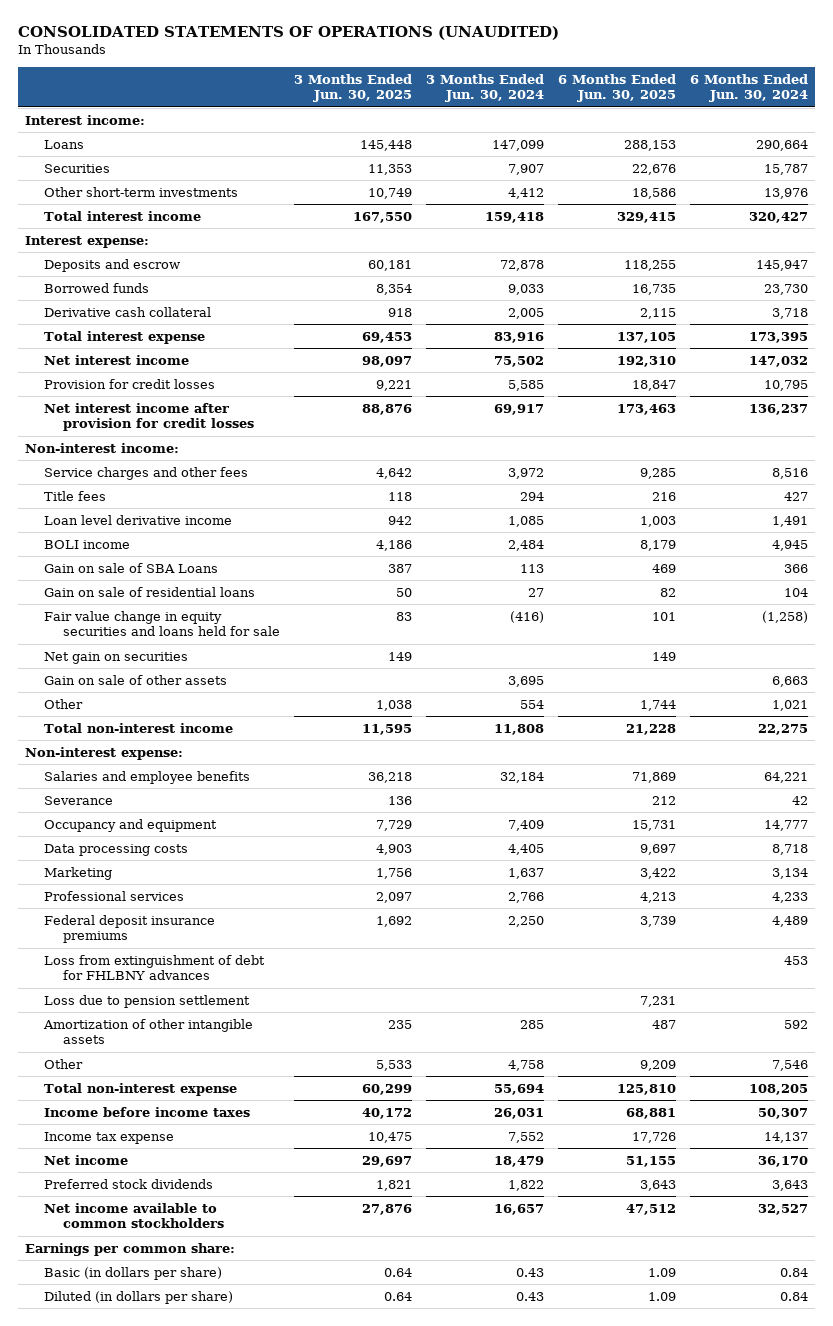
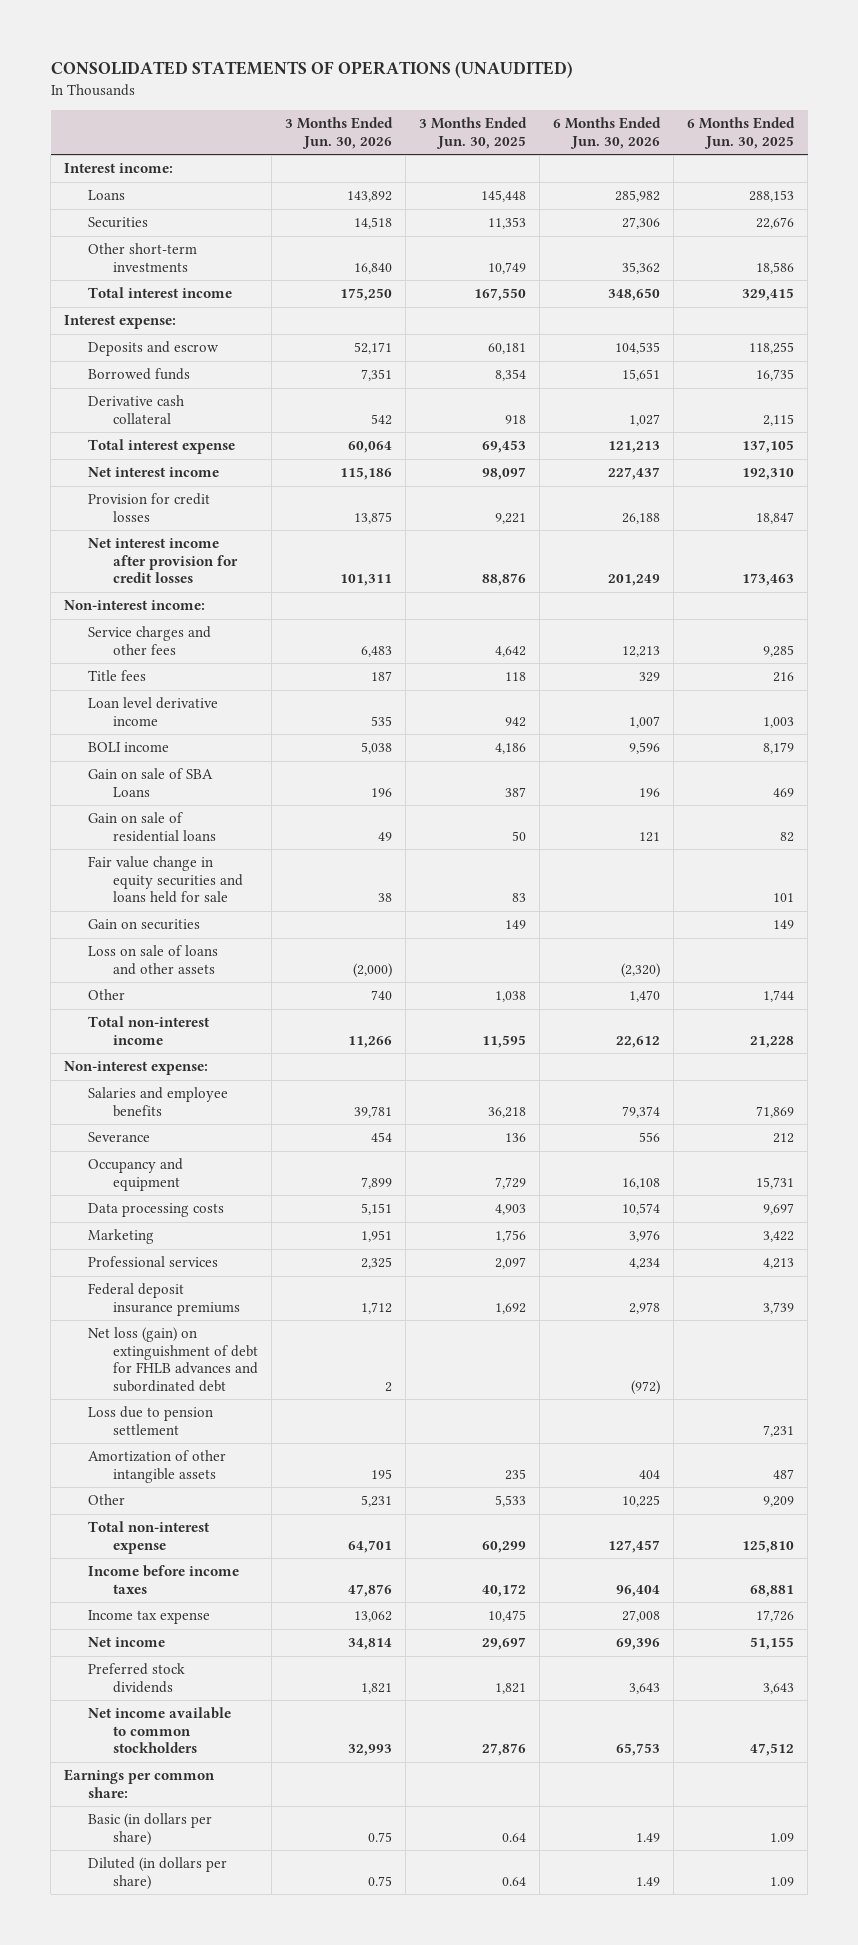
[426,73,545,103] 3 Months Ended Jun. 30, 2024 -> none
[689,73,808,103] 6 Months Ended Jun. 30, 2024 -> none
none -> [284,117,393,149] 3 Months Ended Jun. 30, 2026
none -> [553,117,662,149] 6 Months Ended Jun. 30, 2026
[43,651,188,664] Net gain on securities -> [88,919,201,931] Gain on securities
[43,674,227,685] Gain on sale of other assets -> [88,945,219,975] Loss on sale of loans and other assets
[43,954,265,981] Loss from extinguishment of debt for FHLBNY advances -> [88,1327,258,1392] Net loss (gain) on extinguishment of debt for FHLB advances and subordinated debt

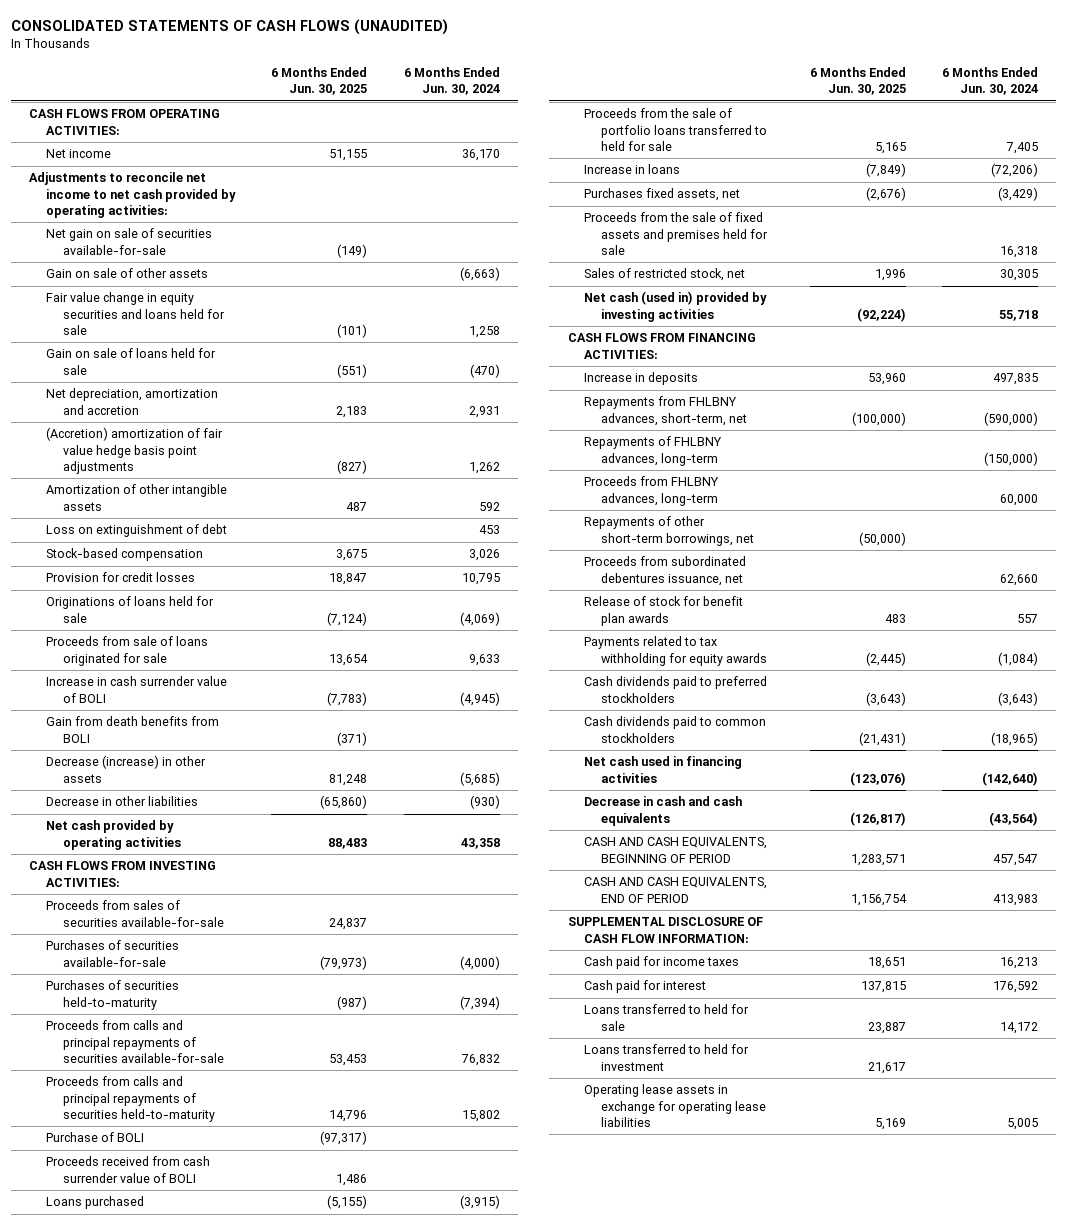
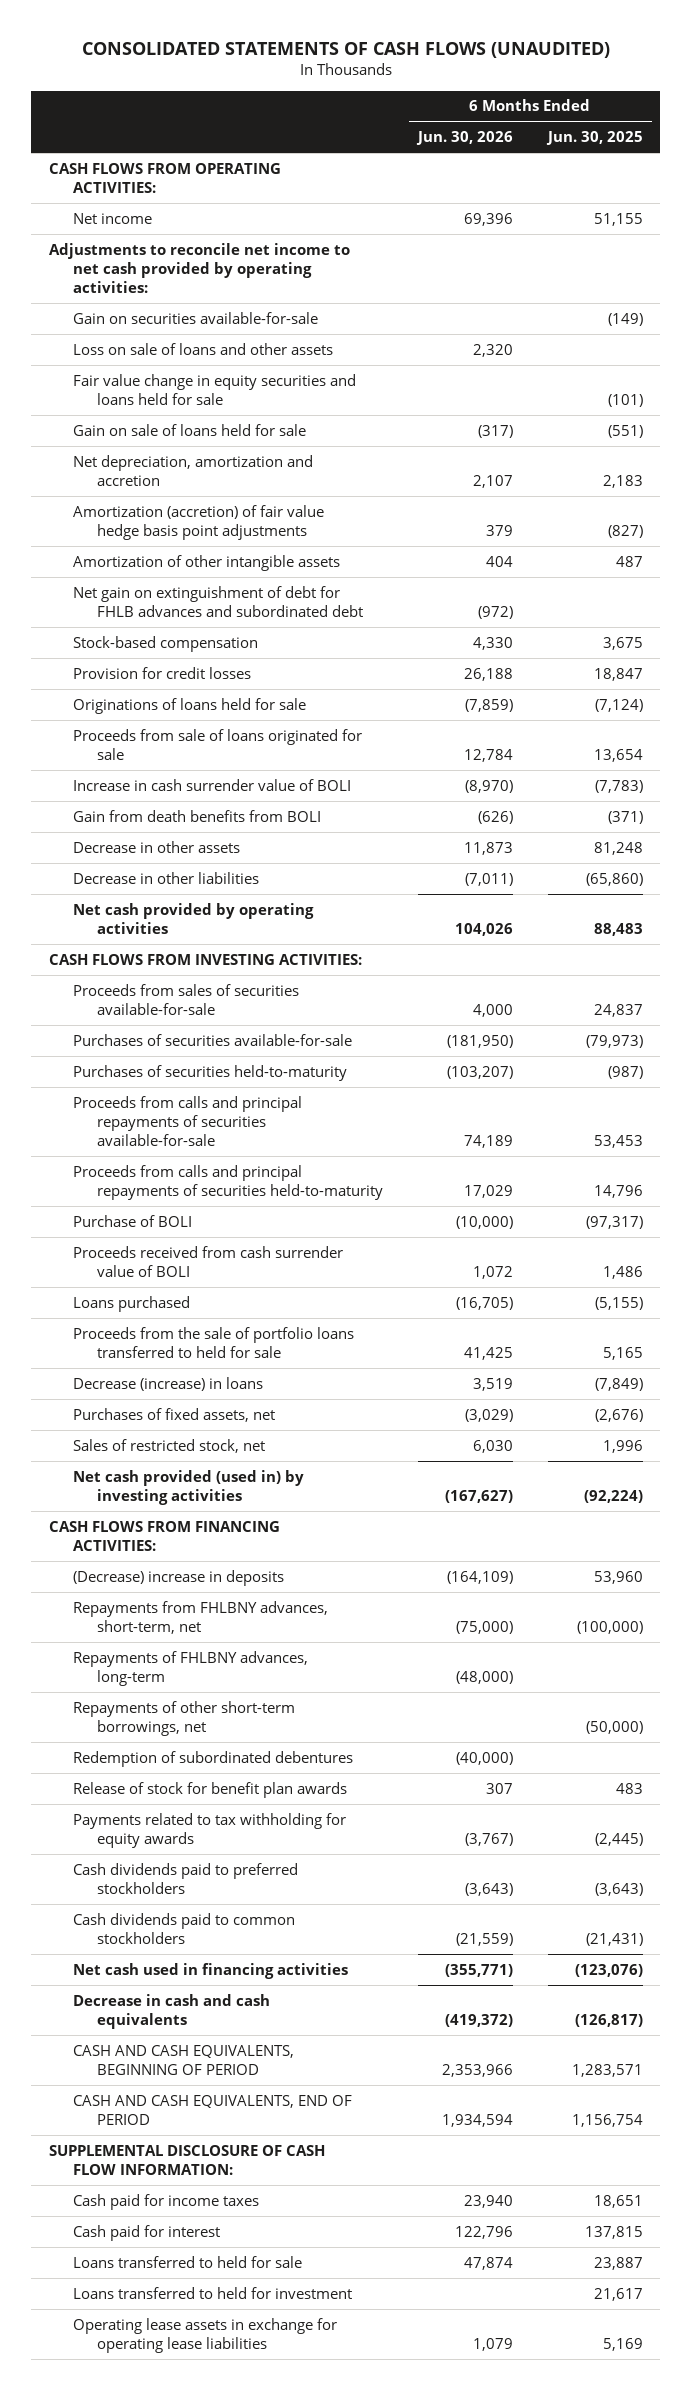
[403,66,500,96] 6 Months Ended Jun. 30, 2024 -> none
none -> [416,131,514,146] Jun. 30, 2026
[46,228,213,255] Net gain on sale of securities available-for-sale -> [72,311,318,324] Gain on securities available-for-sale
[46,268,209,279] Gain on sale of other assets -> [72,342,333,355] Loss on sale of loans and other assets
[46,427,224,474] (Accretion) amortization of fair value hedge basis point adjustments -> [72,504,324,540] Amortization (accretion) of fair value hedge basis point adjustments
[46,524,228,538] Loss on extinguishment of debt -> [72,585,364,617] Net gain on extinguishment of debt for FHLB advances and subordinated debt
[46,755,207,783] Decrease (increase) in other assets -> [72,840,240,853] Decrease in other assets
[584,212,769,255] Proceeds from the sale of fixed assets and premises held for sale -> none
[584,164,681,175] Increase in loans -> [72,1376,263,1391] Decrease (increase) in loans
[584,188,741,202] Purchases fixed assets, net -> [72,1407,275,1422] Purchases of fixed assets, net
[584,291,768,322] Net cash (used in) provided by investing activities -> [72,1469,304,1505] Net cash provided (used in) by investing activities
[584,372,699,386] Increase in deposits -> [72,1569,284,1586] (Decrease) increase in deposits
[584,476,720,506] Proceeds from FHLBNY advances, long-term -> none
[584,556,747,586] Proceeds from subordinated debentures issuance, net -> none
none -> [72,1750,353,1767] Redemption of subordinated debentures

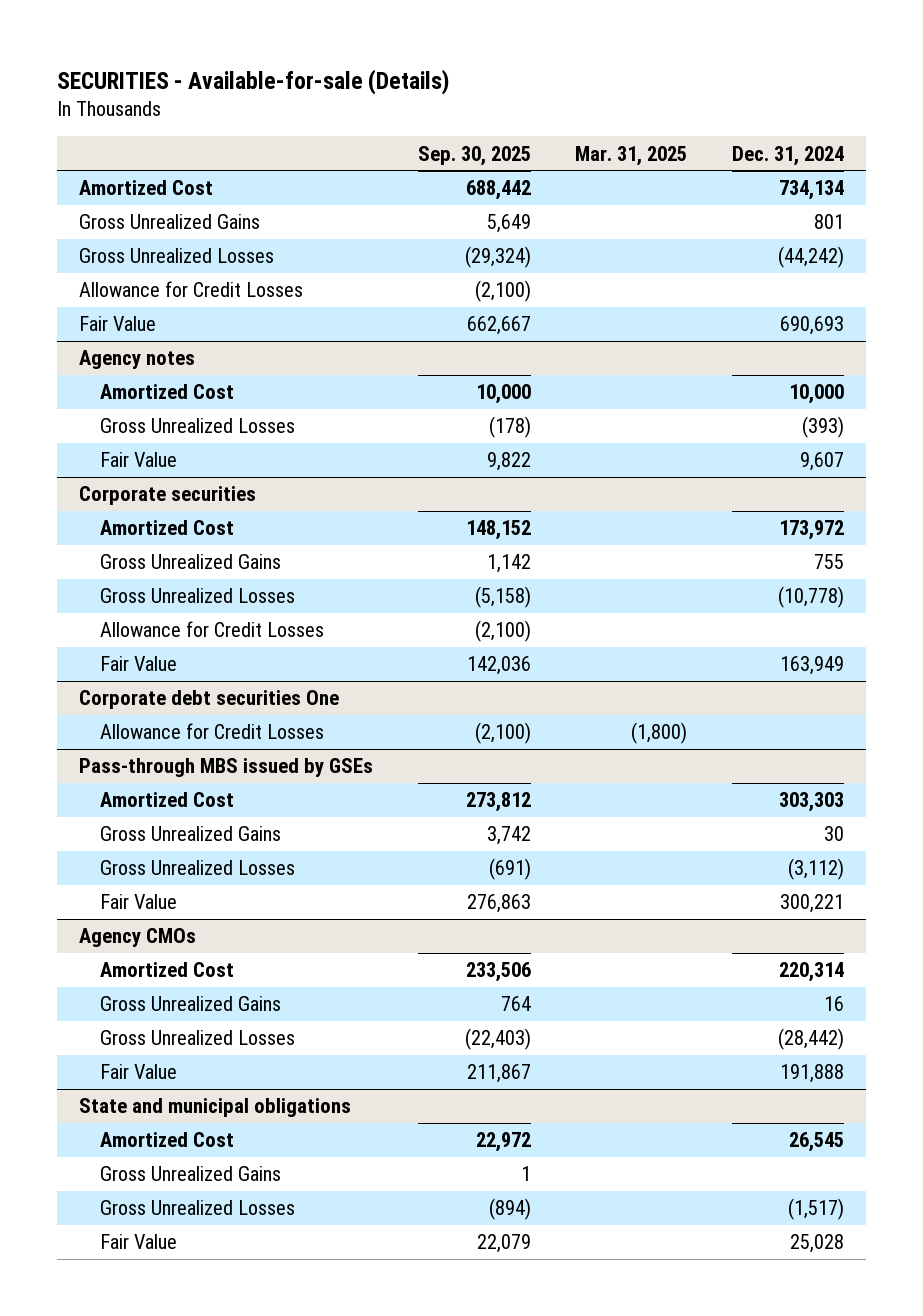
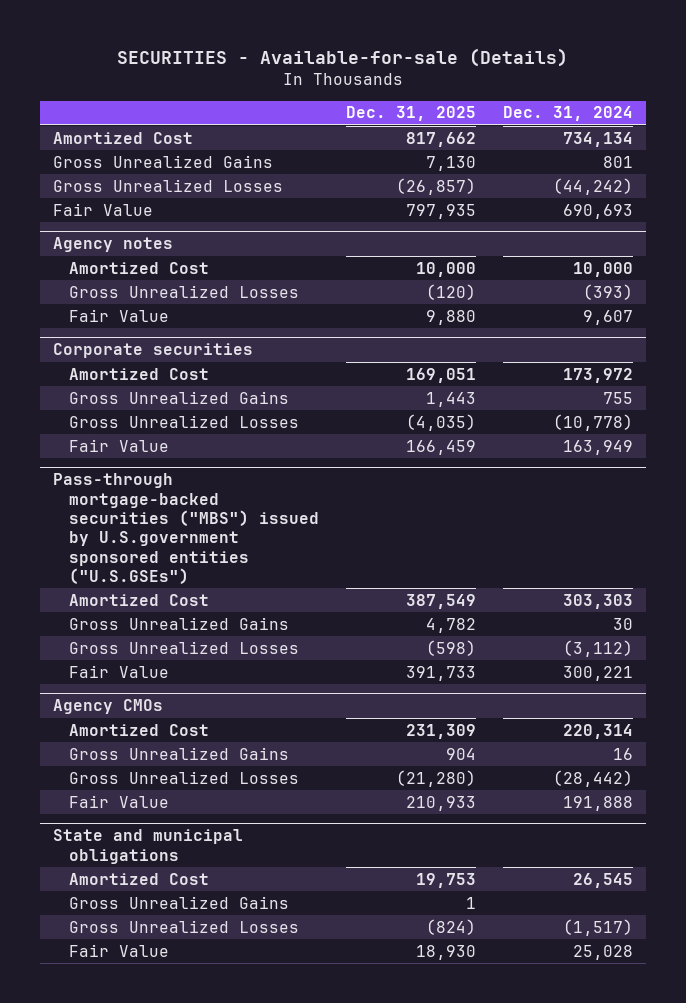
[417,145,531,166] Sep. 30, 2025 -> none
[575,145,688,166] Mar. 31, 2025 -> none
none -> [346,106,477,122] Dec. 31, 2025
[79,281,304,298] Allowance for Credit Losses -> none
[99,621,324,638] Allowance for Credit Losses -> none
[79,690,340,710] Corporate debt securities One -> none
[99,723,324,740] Allowance for Credit Losses -> none
[79,758,374,778] Pass-through MBS issued by GSEs -> [53,473,320,585] Pass-through mortgage-backed securities ("MBS") issued by U.S.government sponsored entities ("U.S.GSEs")

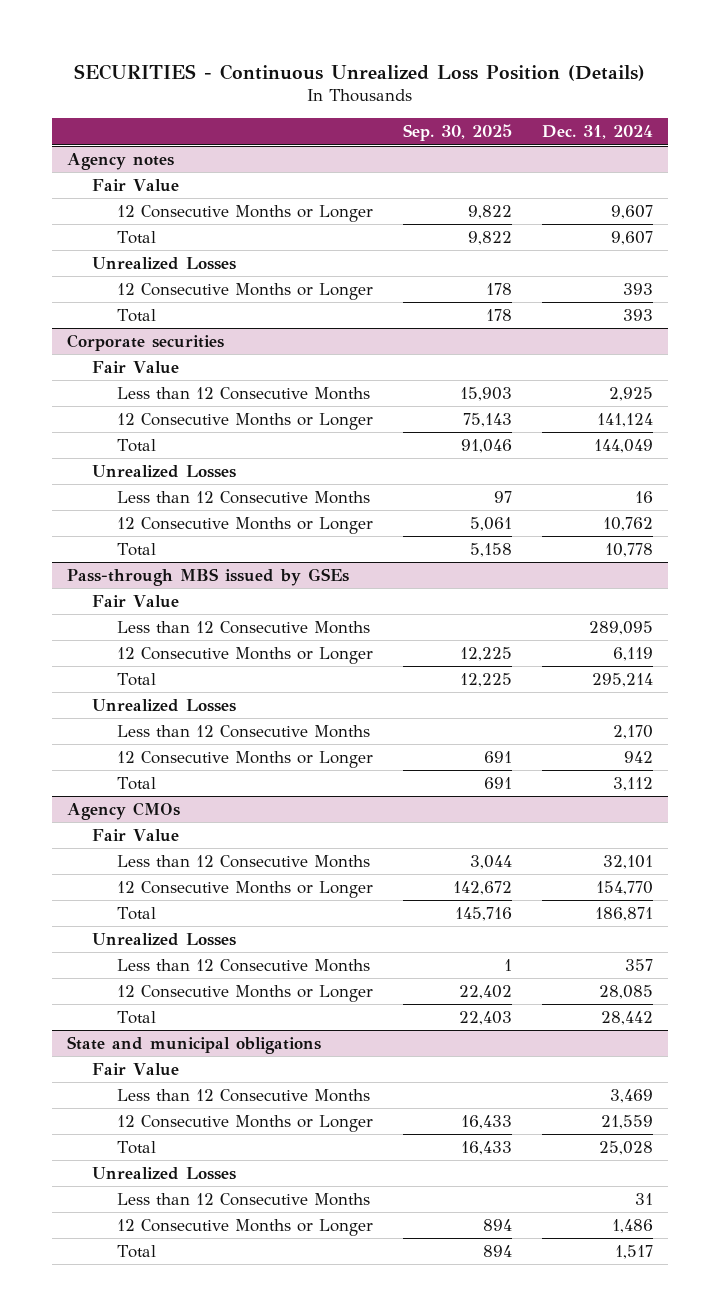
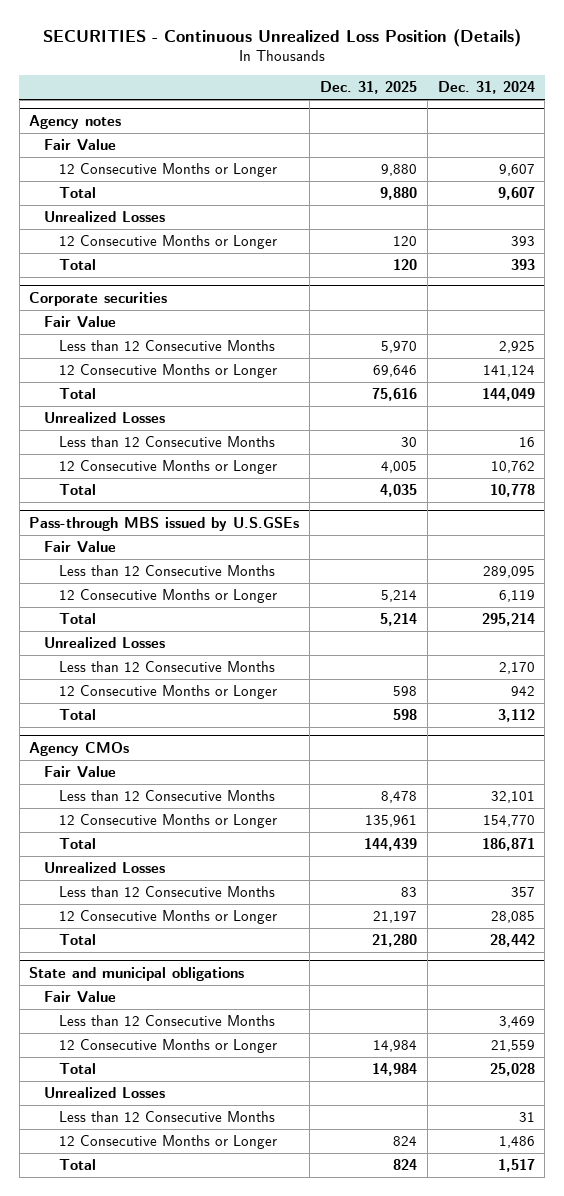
[402,124,512,142] Sep. 30, 2025 -> none
none -> [320,81,418,95] Dec. 31, 2025
[67,568,350,587] Pass-through MBS issued by GSEs -> [29,516,300,531] Pass-through MBS issued by U.S.GSEs

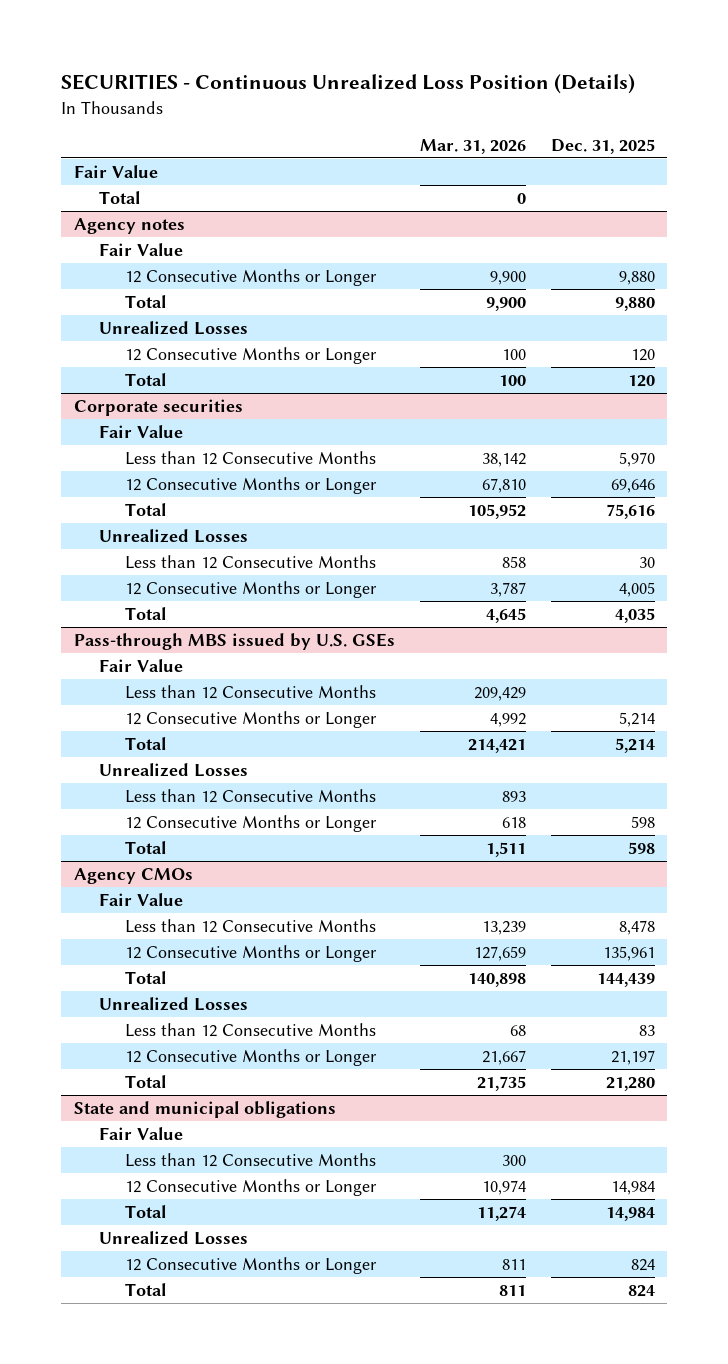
[437,81,535,95] Dec. 31, 2024 -> none
none -> [419,138,526,154] Mar. 31, 2026
none -> [73,164,158,178] Fair Value
none -> [99,190,141,204] Total
[29,516,300,531] Pass-through MBS issued by U.S.GSEs -> [73,632,395,650] Pass-through MBS issued by U.S. GSEs
[58,1111,275,1124] Less than 12 Consecutive Months -> none

